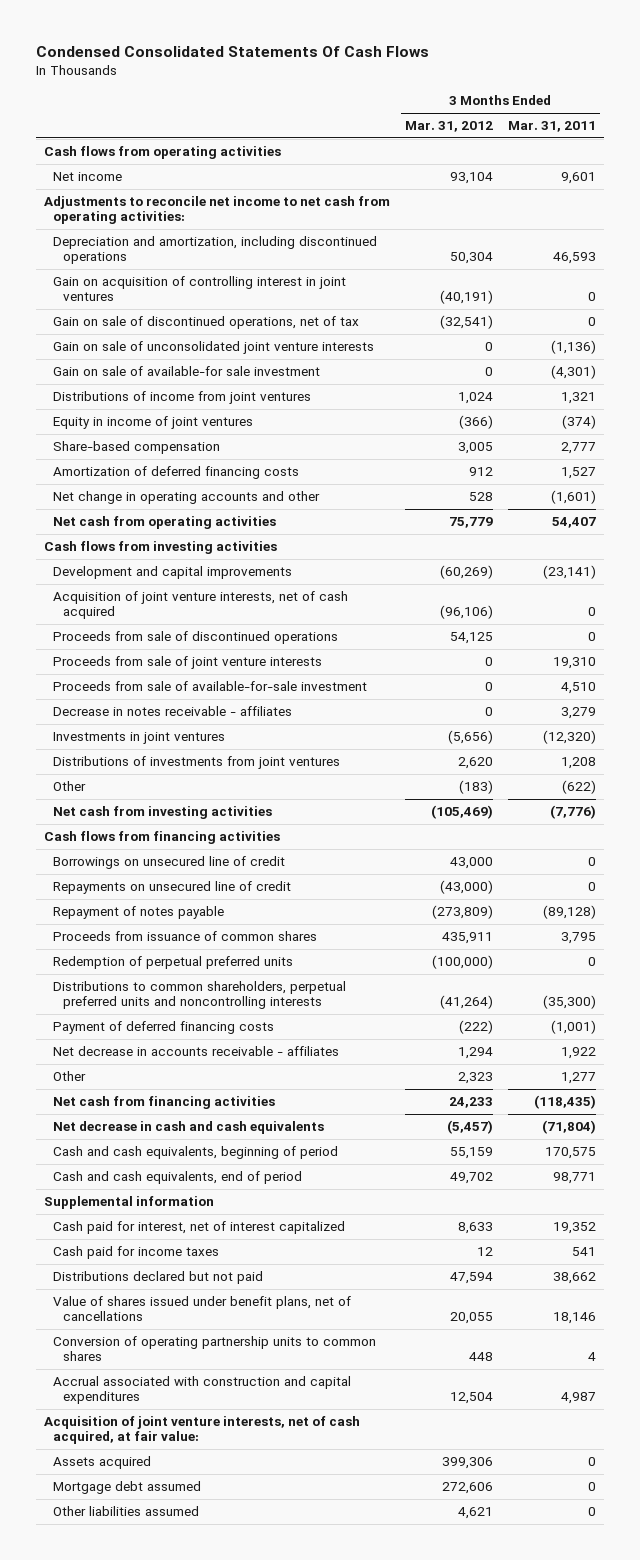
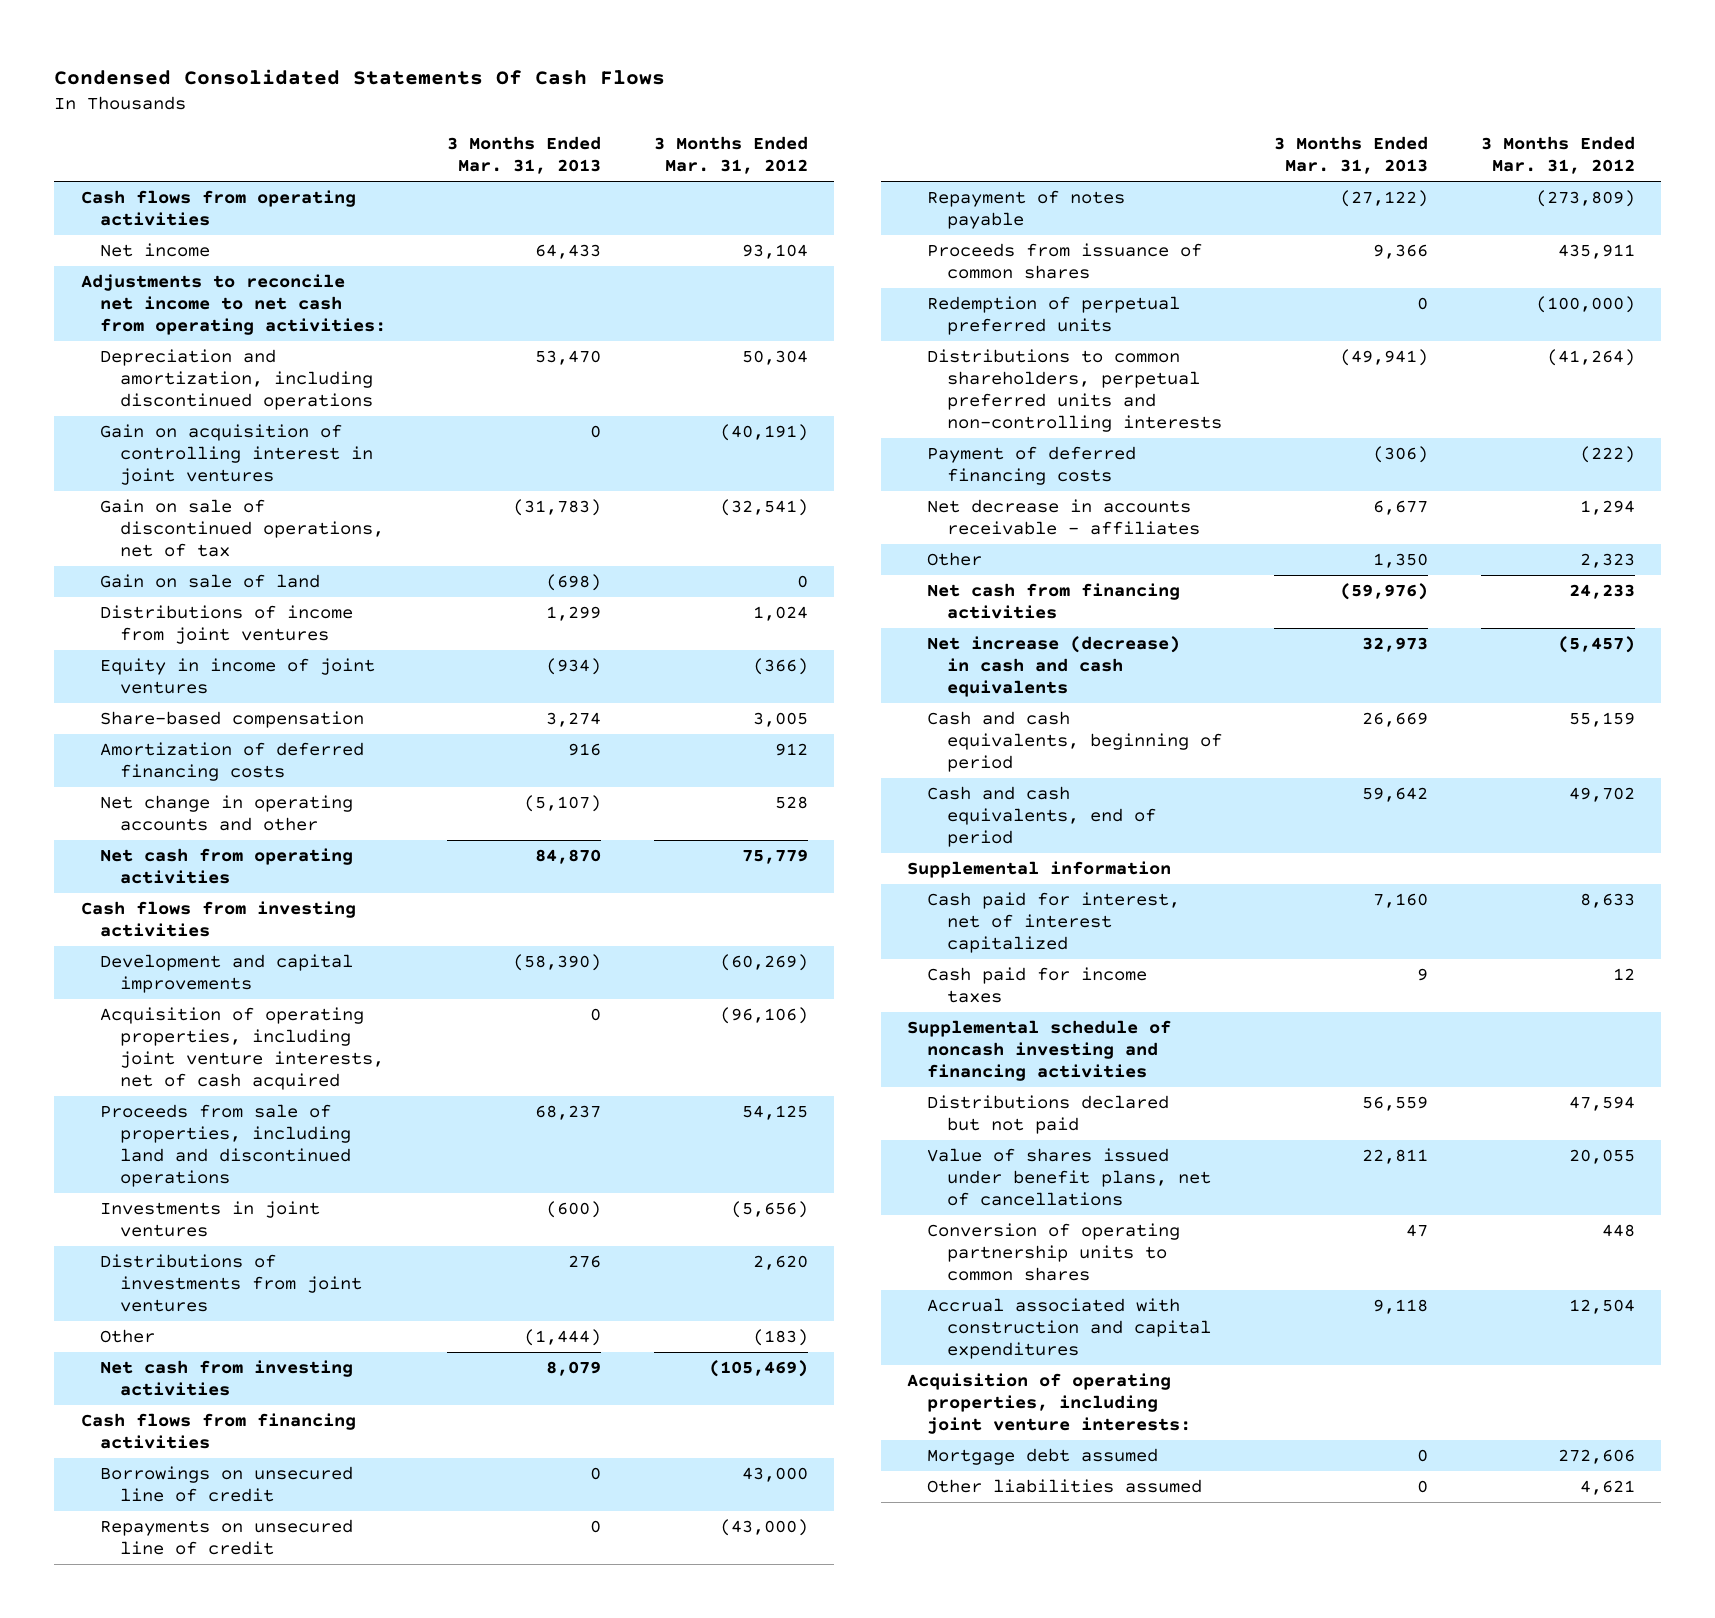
[508,121,597,133] Mar. 31, 2011 -> none
none -> [447,136,602,175] 3 Months Ended Mar. 31, 2013
[53,341,375,355] Gain on sale of unconsolidated joint venture interests -> none
[53,366,321,377] Gain on sale of available-for sale investment -> [100,574,321,589] Gain on sale of land
[53,656,323,670] Proceeds from sale of joint venture interests -> none
[53,681,368,692] Proceeds from sale of available-for-sale investment -> none
[53,706,293,717] Decrease in notes receivable - affiliates -> none
[53,591,349,620] Acquisition of joint venture interests, net of cash acquired -> [100,1007,384,1091] Acquisition of operating properties, including joint venture interests, net of cash acquired
[53,631,339,645] Proceeds from sale of discontinued operations -> [100,1104,351,1188] Proceeds from sale of properties, including land and discontinued operations
[53,981,347,1010] Distributions to common shareholders, perpetual preferred units and noncontrolling interests -> [927,349,1222,433] Distributions to common shareholders, perpetual preferred units and non-controlling interests
[53,1121,325,1135] Net decrease in cash and cash equivalents -> [927,636,1181,698] Net increase (decrease) in cash and cash equivalents
none -> [907,1020,1172,1082] Supplemental schedule of noncash investing and financing activities
[53,1456,152,1470] Assets acquired -> none
[43,1416,360,1445] Acquisition of joint venture interests, net of cash acquired, at fair value: -> [907,1373,1192,1435] Acquisition of operating properties, including joint venture interests:

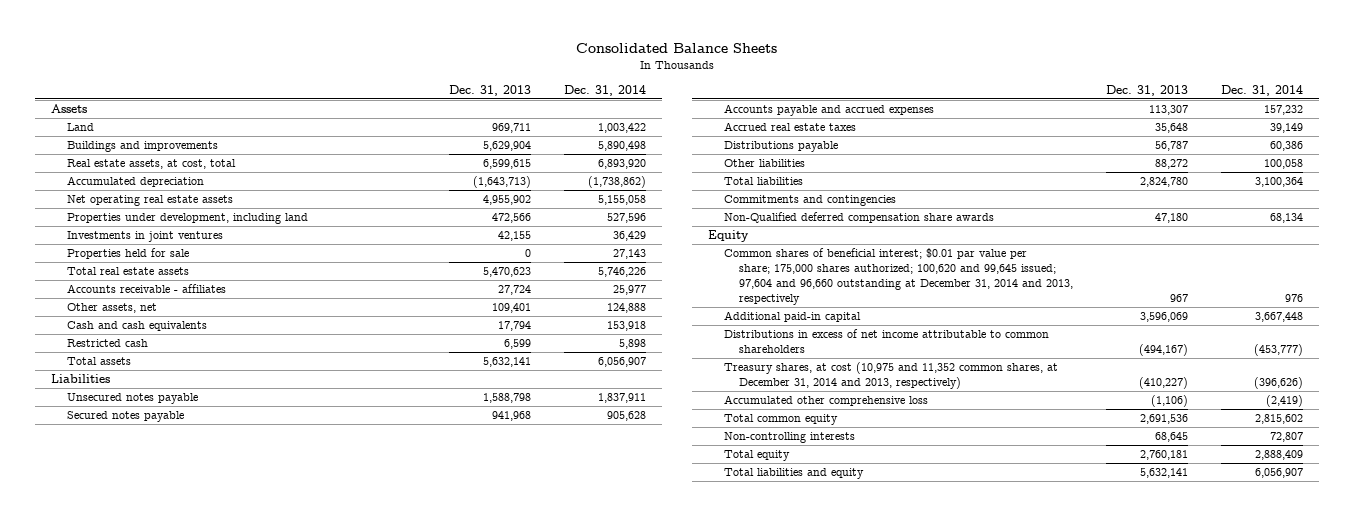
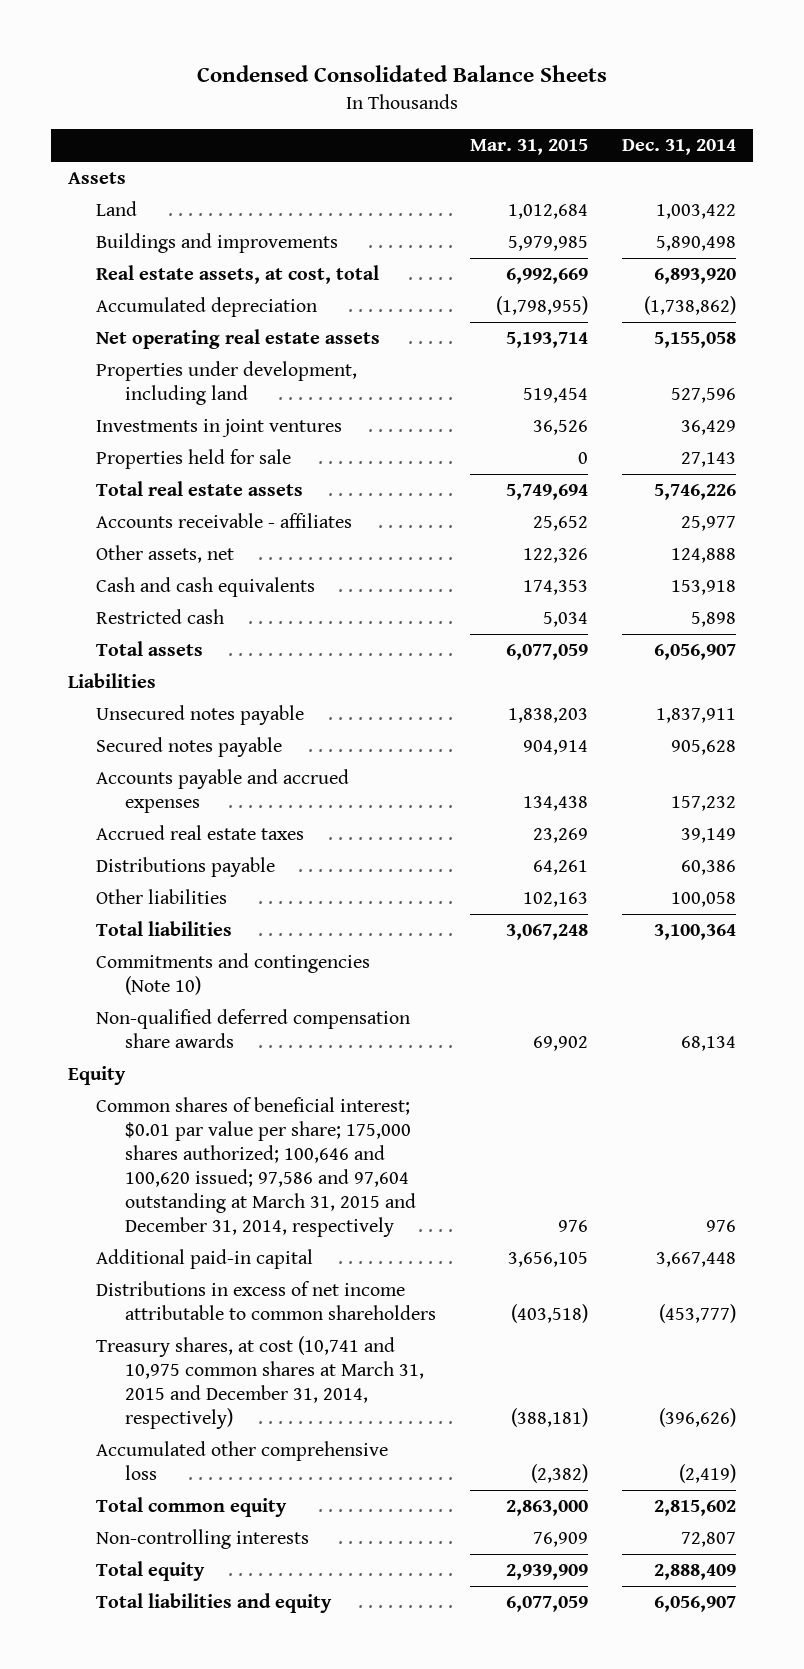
[576,43,778,54] Consolidated Balance Sheets -> [197,65,608,83] Condensed Consolidated Balance Sheets
[449,84,532,96] Dec. 31, 2013 -> none
none -> [469,139,588,156] Mar. 31, 2015
[723,195,896,207] Commitments and contingencies -> [96,953,371,996] Commitments and contingencies (Note 10)
[723,212,994,224] Non-Qualified deferred compensation share awards -> [96,1009,411,1049] Non-qualified deferred compensation share awards
[723,248,1073,305] Common shares of beneficial interest; $0.01 par value per share; 175,000 shares authorized; 100,620 and 99,645 issued; 97,604 and 96,660 outstanding at December 31, 2014 and 2013, respectively -> [96,1097,416,1237] Common shares of beneficial interest; $0.01 par value per share; 175,000 shares authorized; 100,646 and 100,620 issued; 97,586 and 97,604 outstanding at March 31, 2015 and December 31, 2014, respectively
[723,362,1058,389] Treasury shares, at cost (10,975 and 11,352 common shares, at December 31, 2014 and 2013, respectively) -> [96,1336,424,1429] Treasury shares, at cost (10,741 and 10,975 common shares at March 31, 2015 and December 31, 2014, respectively)

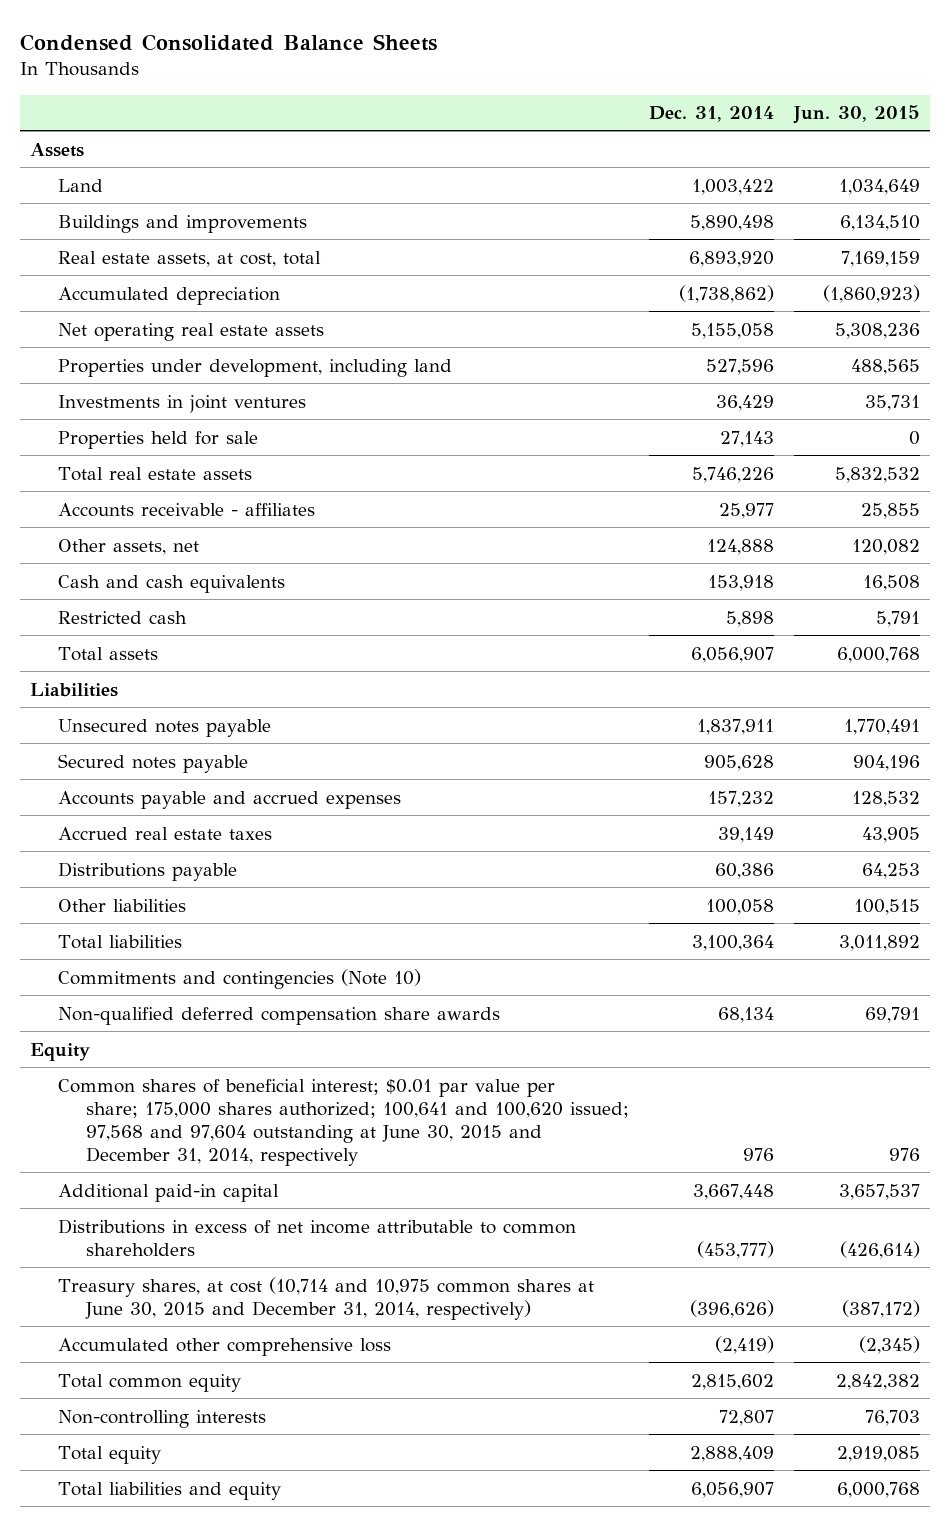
[469,139,588,156] Mar. 31, 2015 -> none
none -> [793,105,921,125] Jun. 30, 2015
[96,1097,416,1237] Common shares of beneficial interest; $0.01 par value per share; 175,000 shares authorized; 100,646 and 100,620 issued; 97,586 and 97,604 outstanding at March 31, 2015 and December 31, 2014, respectively -> [57,1078,629,1166] Common shares of beneficial interest; $0.01 par value per share; 175,000 shares authorized; 100,641 and 100,620 issued; 97,568 and 97,604 outstanding at June 30, 2015 and December 31, 2014, respectively
[96,1336,424,1429] Treasury shares, at cost (10,741 and 10,975 common shares at March 31, 2015 and December 31, 2014, respectively) -> [57,1276,594,1320] Treasury shares, at cost (10,714 and 10,975 common shares at June 30, 2015 and December 31, 2014, respectively)

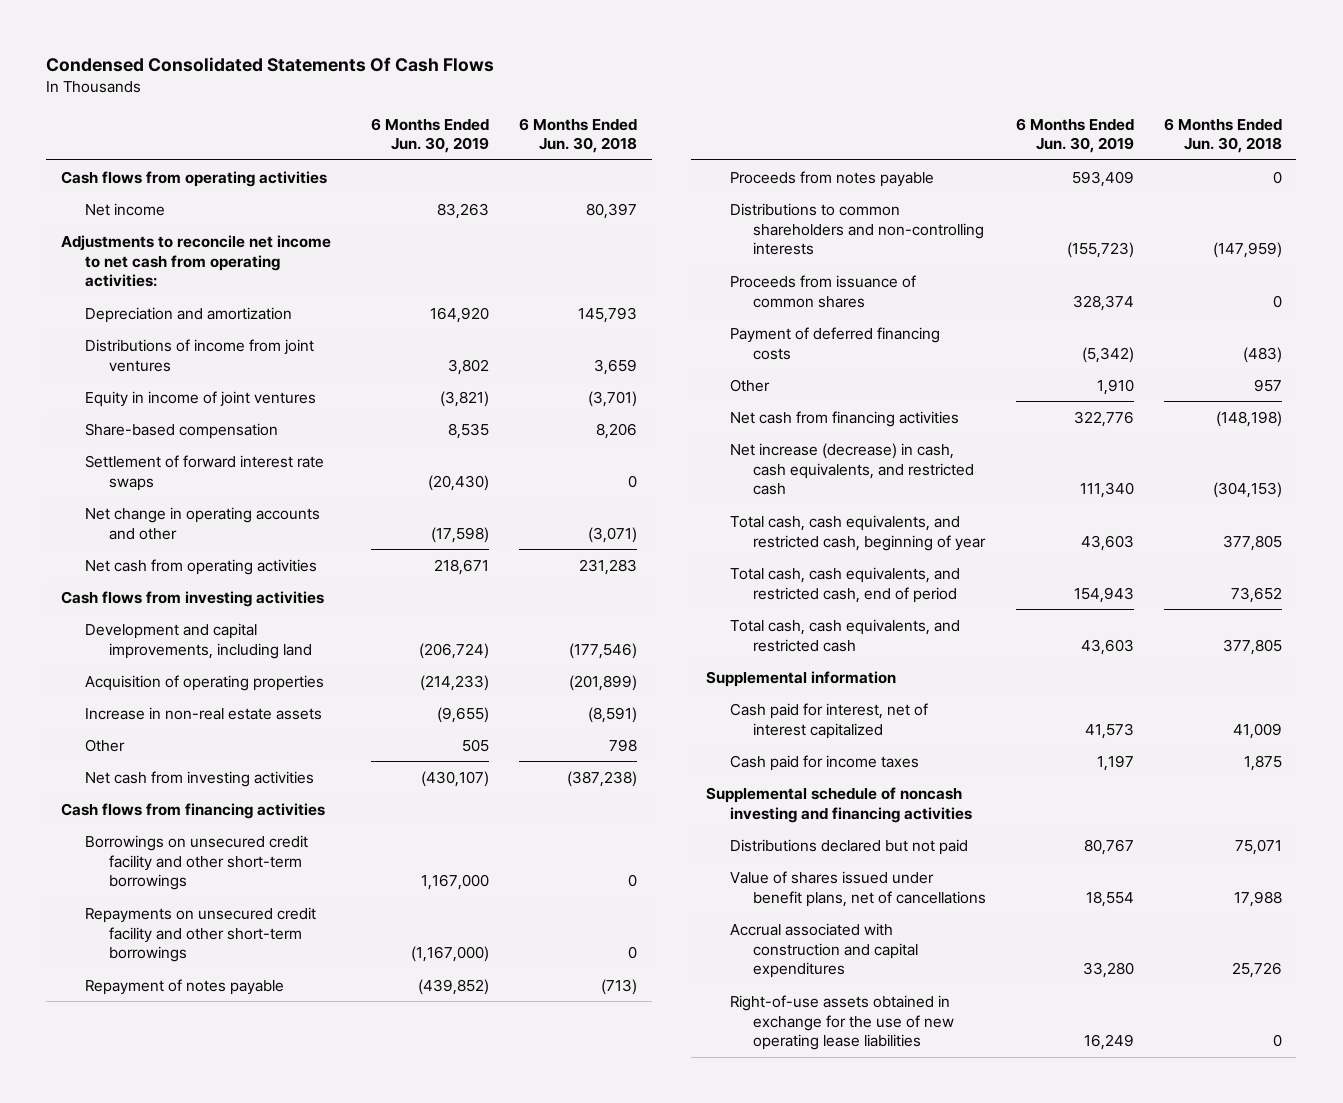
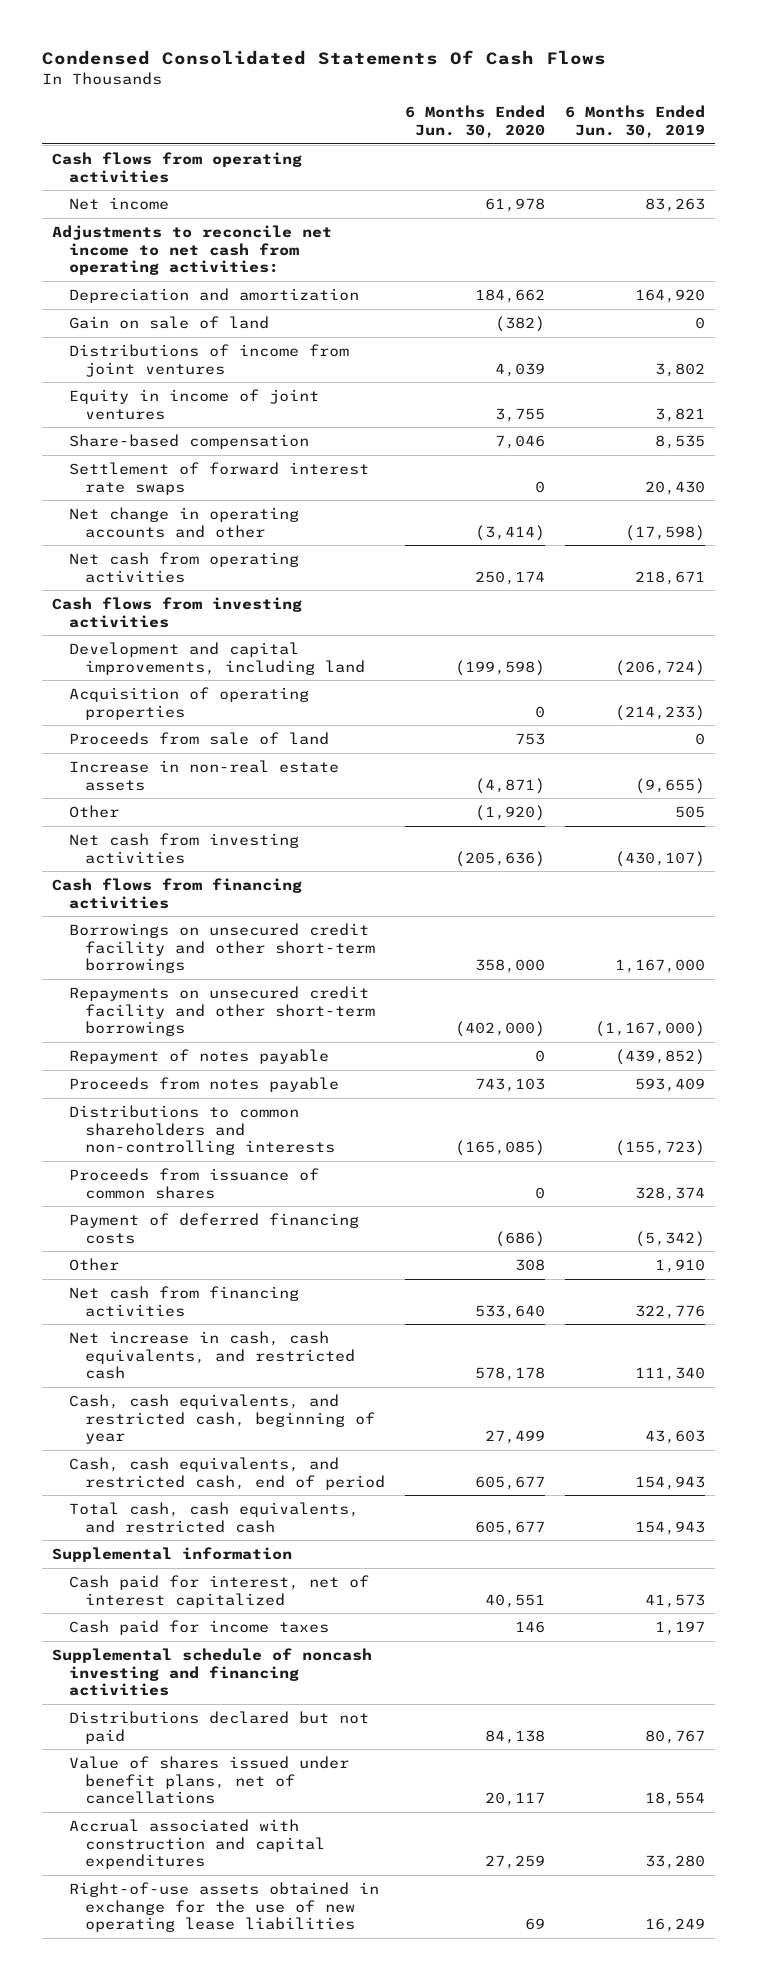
[518,117,637,154] 6 Months Ended Jun. 30, 2018 -> none
none -> [405,105,546,138] 6 Months Ended Jun. 30, 2020
none -> [68,315,269,329] Gain on sale of land
[440,390,490,407] (3,821) -> [655,407,706,422] 3,821
[428,474,490,491] (20,430) -> [645,480,706,495] 20,430
none -> [68,731,329,745] Proceeds from sale of land
[729,442,975,496] Net increase (decrease) in cash, cash equivalents, and restricted cash -> [68,1330,356,1380] Net increase in cash, cash equivalents, and restricted cash
[729,514,987,551] Total cash, cash equivalents, and restricted cash, beginning of year -> [68,1393,376,1445] Cash, cash equivalents, and restricted cash, beginning of year
[729,566,960,603] Total cash, cash equivalents, and restricted cash, end of period -> [68,1456,386,1490] Cash, cash equivalents, and restricted cash, end of period
[1080,638,1134,655] 43,603 -> [635,1520,706,1535] 154,943

